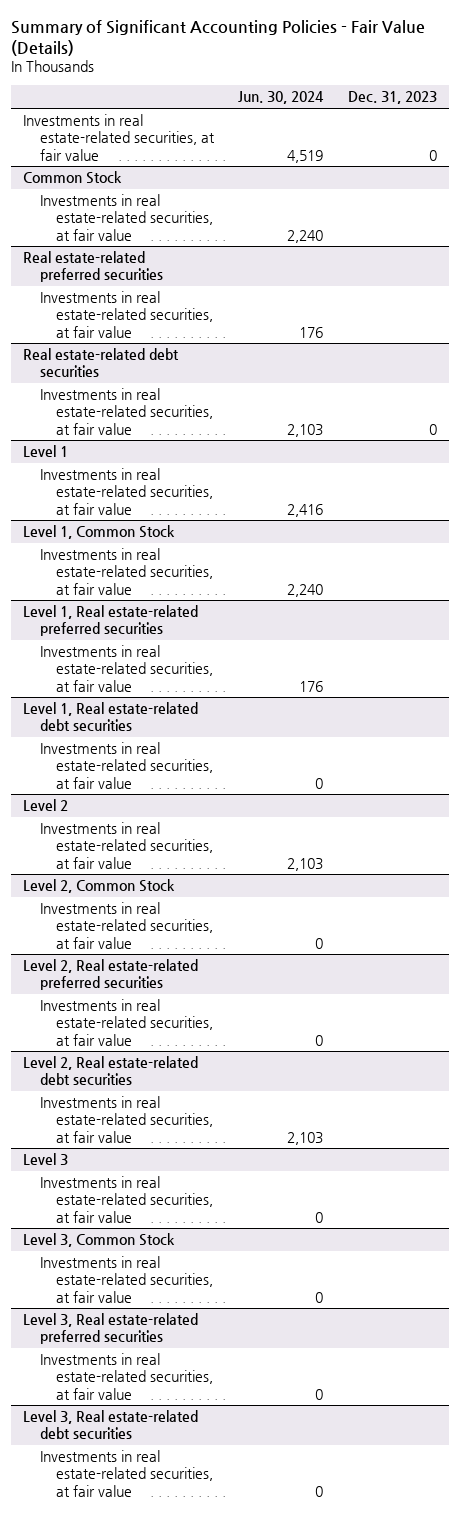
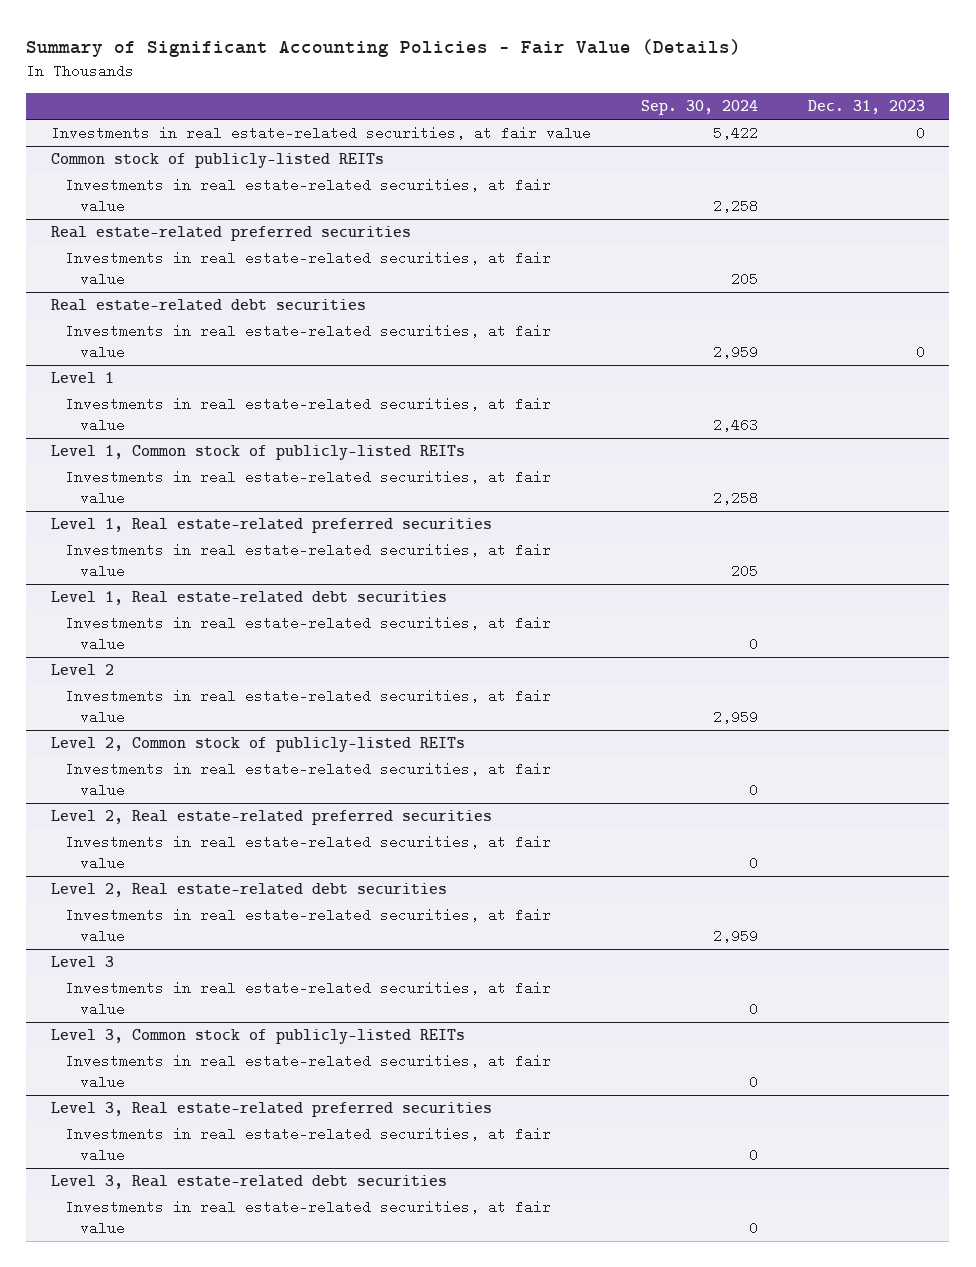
[238,91,325,105] Jun. 30, 2024 -> none
none -> [640,100,758,116] Sep. 30, 2024
[23,171,123,185] Common Stock -> [51,153,385,169] Common stock of publicly-listed REITs
[23,525,176,540] Level 1, Common Stock -> [51,445,466,461] Level 1, Common stock of publicly-listed REITs
[23,879,176,894] Level 2, Common Stock -> [51,737,466,753] Level 2, Common stock of publicly-listed REITs
[23,1233,176,1248] Level 3, Common Stock -> [51,1029,466,1045] Level 3, Common stock of publicly-listed REITs

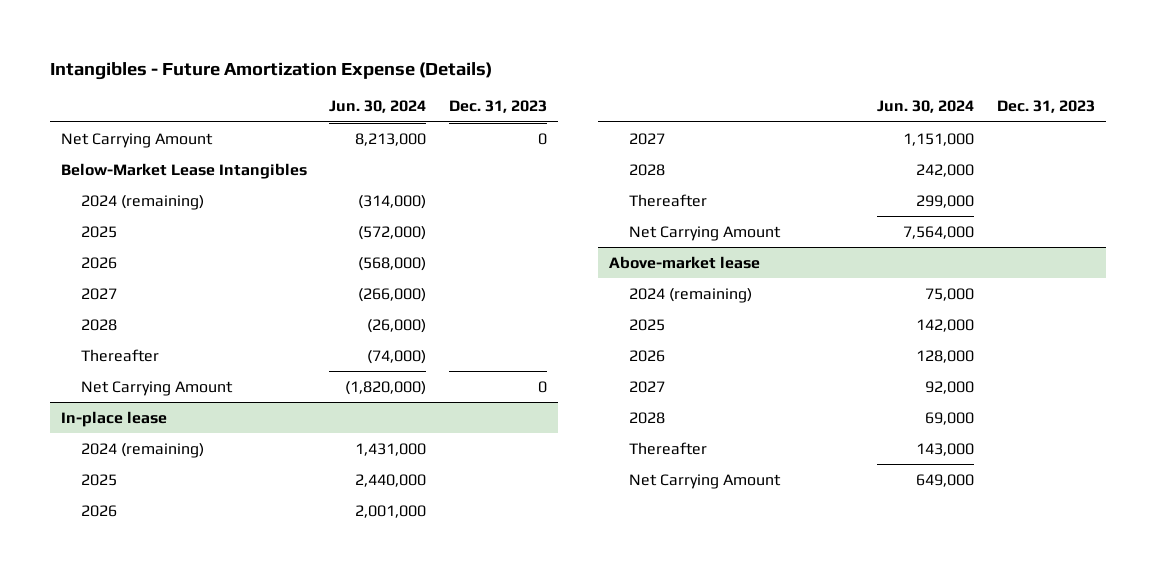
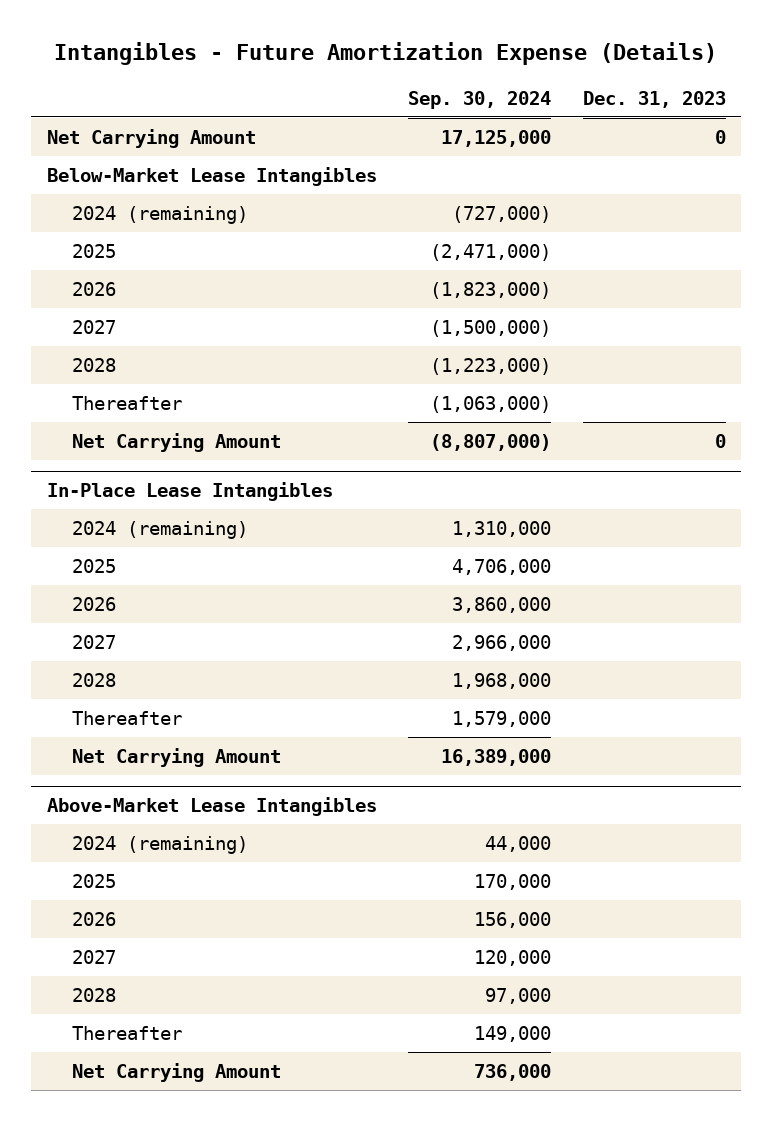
[329,100,427,114] Jun. 30, 2024 -> none
none -> [408,90,552,109] Sep. 30, 2024
[61,410,168,427] In-place lease -> [46,482,333,502] In-Place Lease Intangibles
[608,255,760,269] Above-market lease -> [46,797,377,817] Above-Market Lease Intangibles

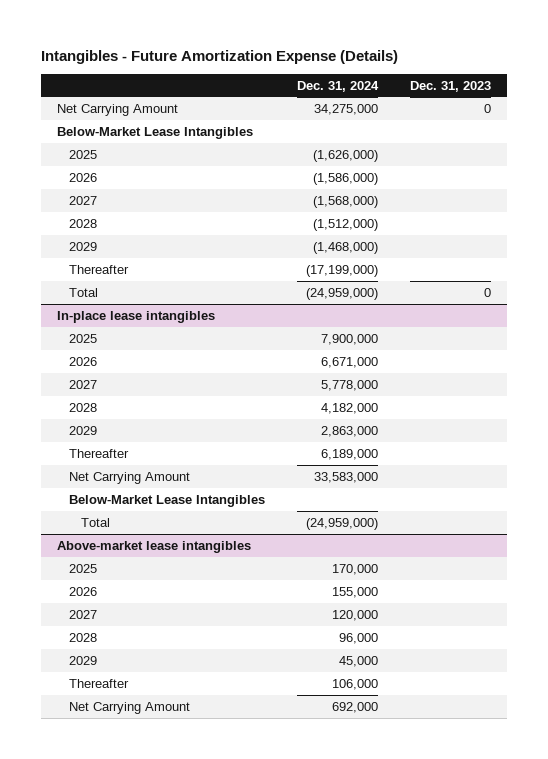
[408,90,552,109] Sep. 30, 2024 -> none
none -> [296,80,379,92] Dec. 31, 2024
[72,205,249,224] 2024 (remaining) -> none
none -> [68,241,97,251] 2029
[72,520,249,539] 2024 (remaining) -> none
[72,432,282,452] Net Carrying Amount -> [68,287,98,297] Total
[46,482,333,502] In-Place Lease Intangibles -> [56,310,215,323] In-place lease intangibles
none -> [68,425,97,435] 2029
[72,835,249,854] 2024 (remaining) -> none
none -> [68,494,265,507] Below-Market Lease Intangibles
none -> [80,517,110,527] Total
[46,797,377,817] Above-Market Lease Intangibles -> [56,540,251,553] Above-market lease intangibles
none -> [68,655,97,665] 2029

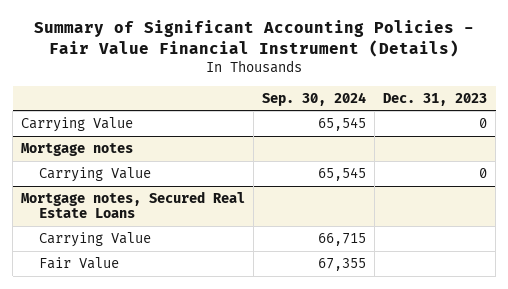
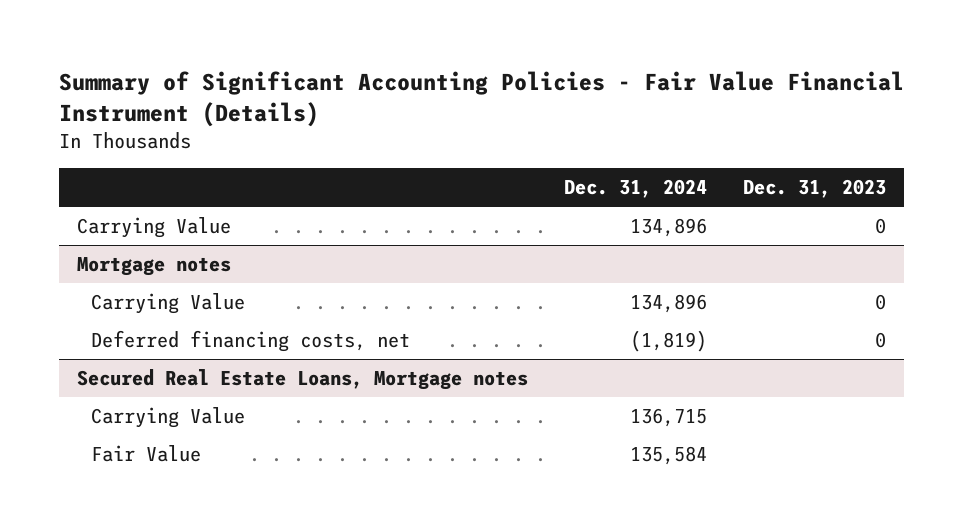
[262,91,367,106] Sep. 30, 2024 -> none
none -> [563,179,707,199] Dec. 31, 2024
none -> [91,330,411,353] Deferred financing costs, net
[21,190,246,219] Mortgage notes, Secured Real Estate Loans -> [76,369,528,391] Secured Real Estate Loans, Mortgage notes

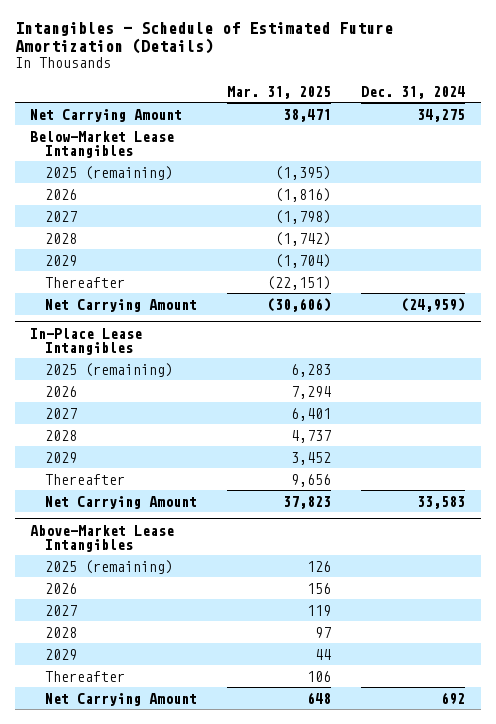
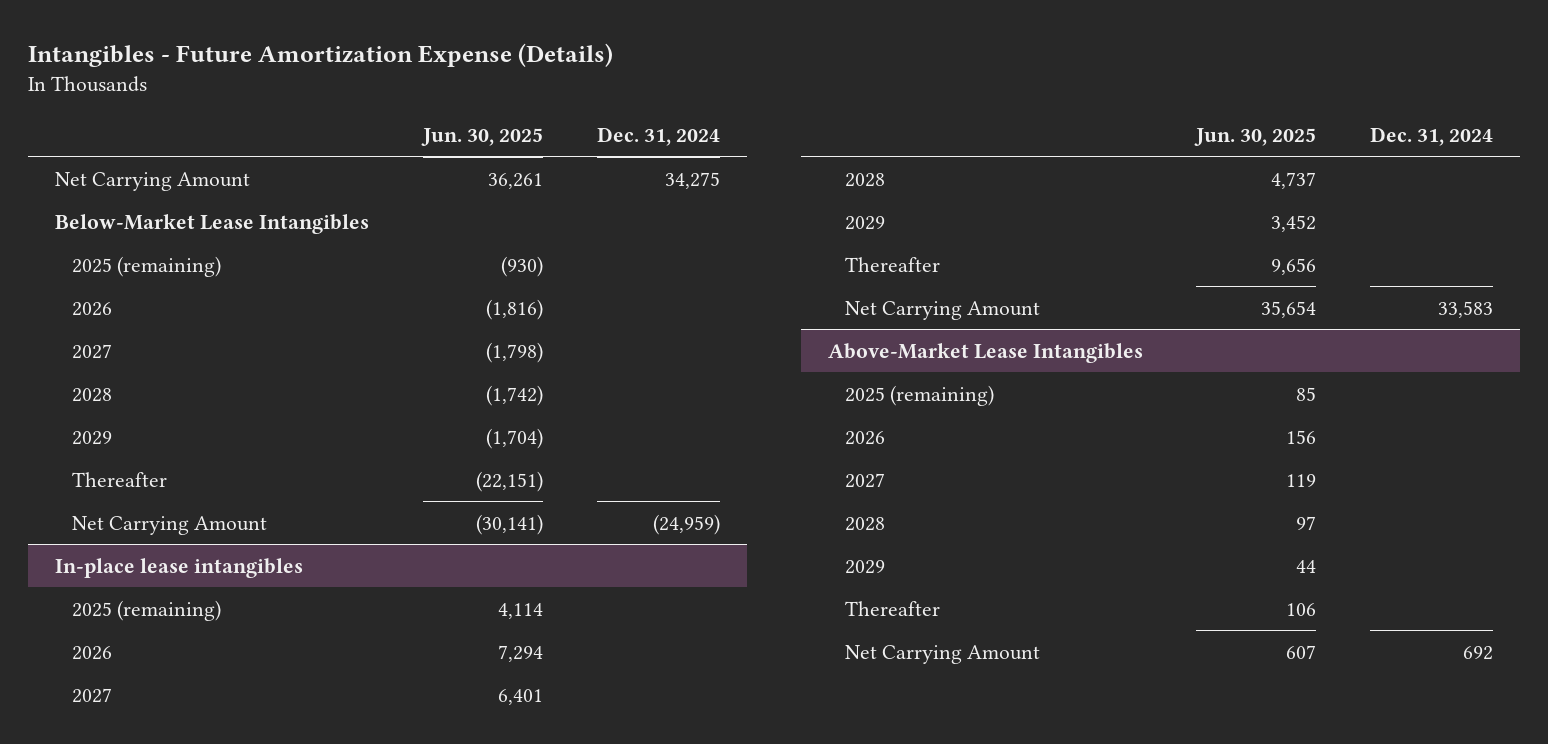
[15,21,394,55] Intangibles - Schedule of Estimated Future Amortization (Details) -> [27,42,613,67] Intangibles - Future Amortization Expense (Details)
[227,85,332,99] Mar. 31, 2025 -> none
none -> [421,127,544,146] Jun. 30, 2025
[30,327,143,355] In-Place Lease Intangibles -> [54,557,303,578] In-place lease intangibles

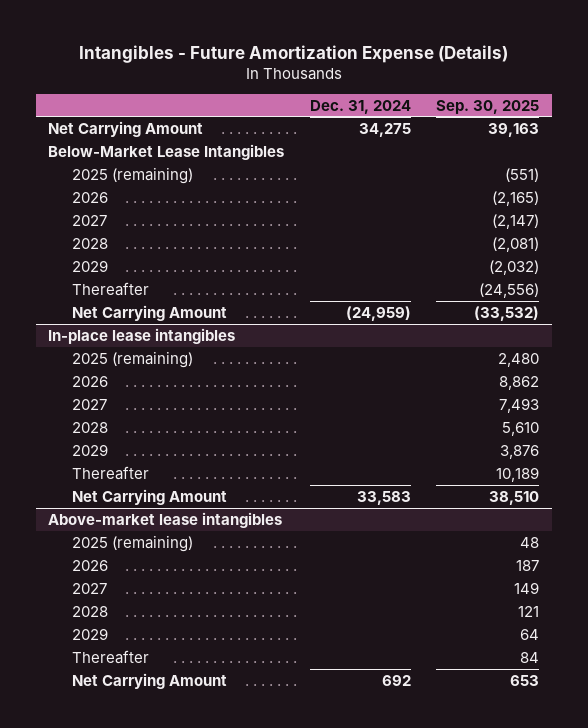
[421,127,544,146] Jun. 30, 2025 -> none
none -> [436,99,540,114] Sep. 30, 2025
[827,342,1143,363] Above-Market Lease Intangibles -> [48,511,283,528] Above-market lease intangibles

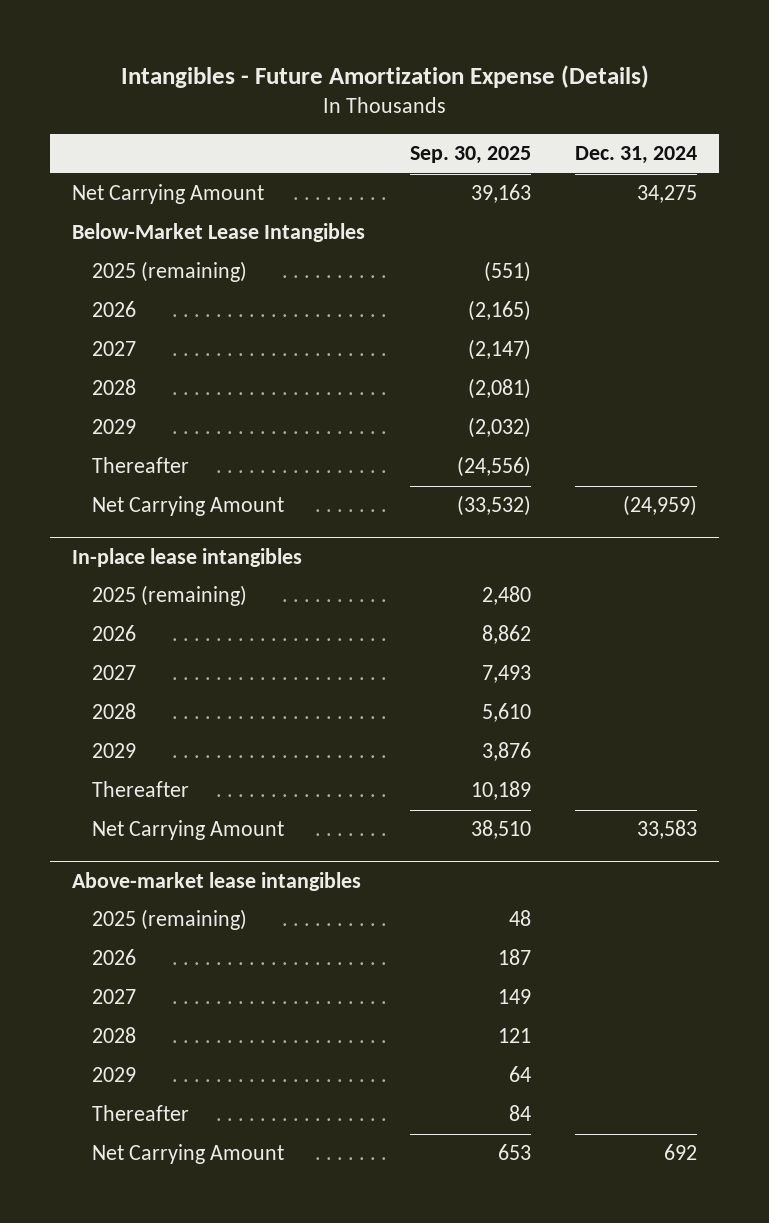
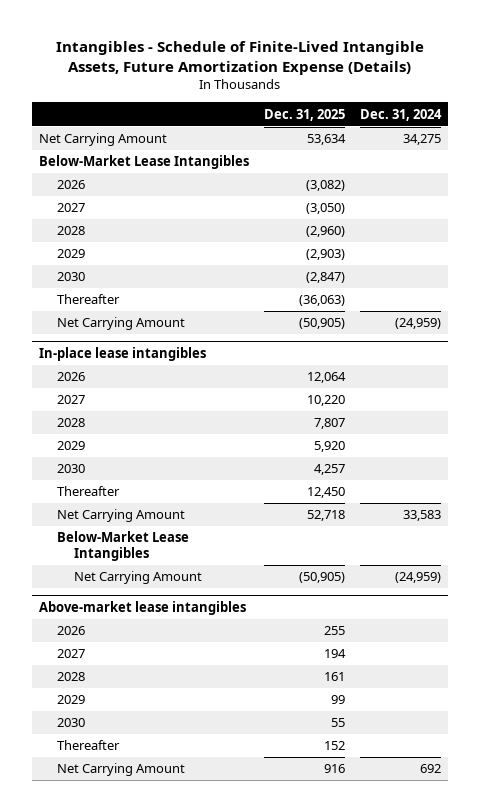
[120,64,649,88] Intangibles - Future Amortization Expense (Details) -> [55,40,424,75] Intangibles - Schedule of Finite-Lived Intangible Assets, Future Amortization Expense (Details)
[409,146,531,165] Sep. 30, 2025 -> none
none -> [263,108,345,121] Dec. 31, 2025
[91,261,247,283] 2025 (remaining) -> none
none -> [56,272,85,282] 2030
[91,585,247,607] 2025 (remaining) -> none
none -> [56,464,85,474] 2030
none -> [56,531,189,561] Below-Market Lease Intangibles
none -> [73,571,202,585] Net Carrying Amount
[91,909,247,931] 2025 (remaining) -> none
none -> [56,718,85,728] 2030

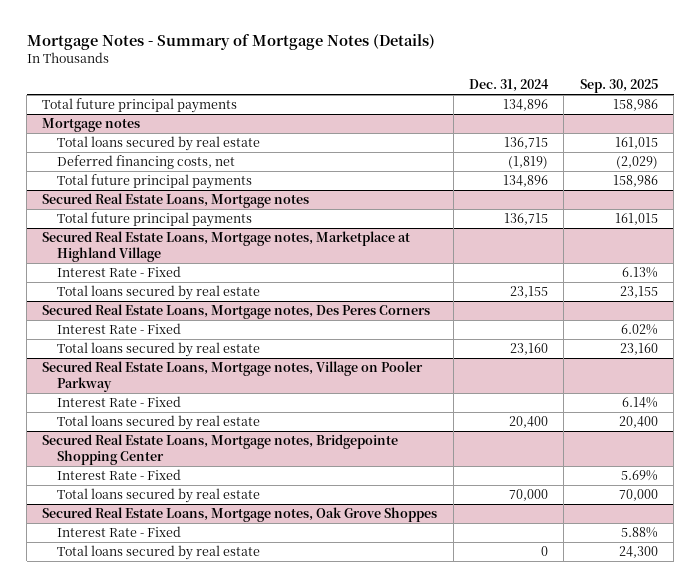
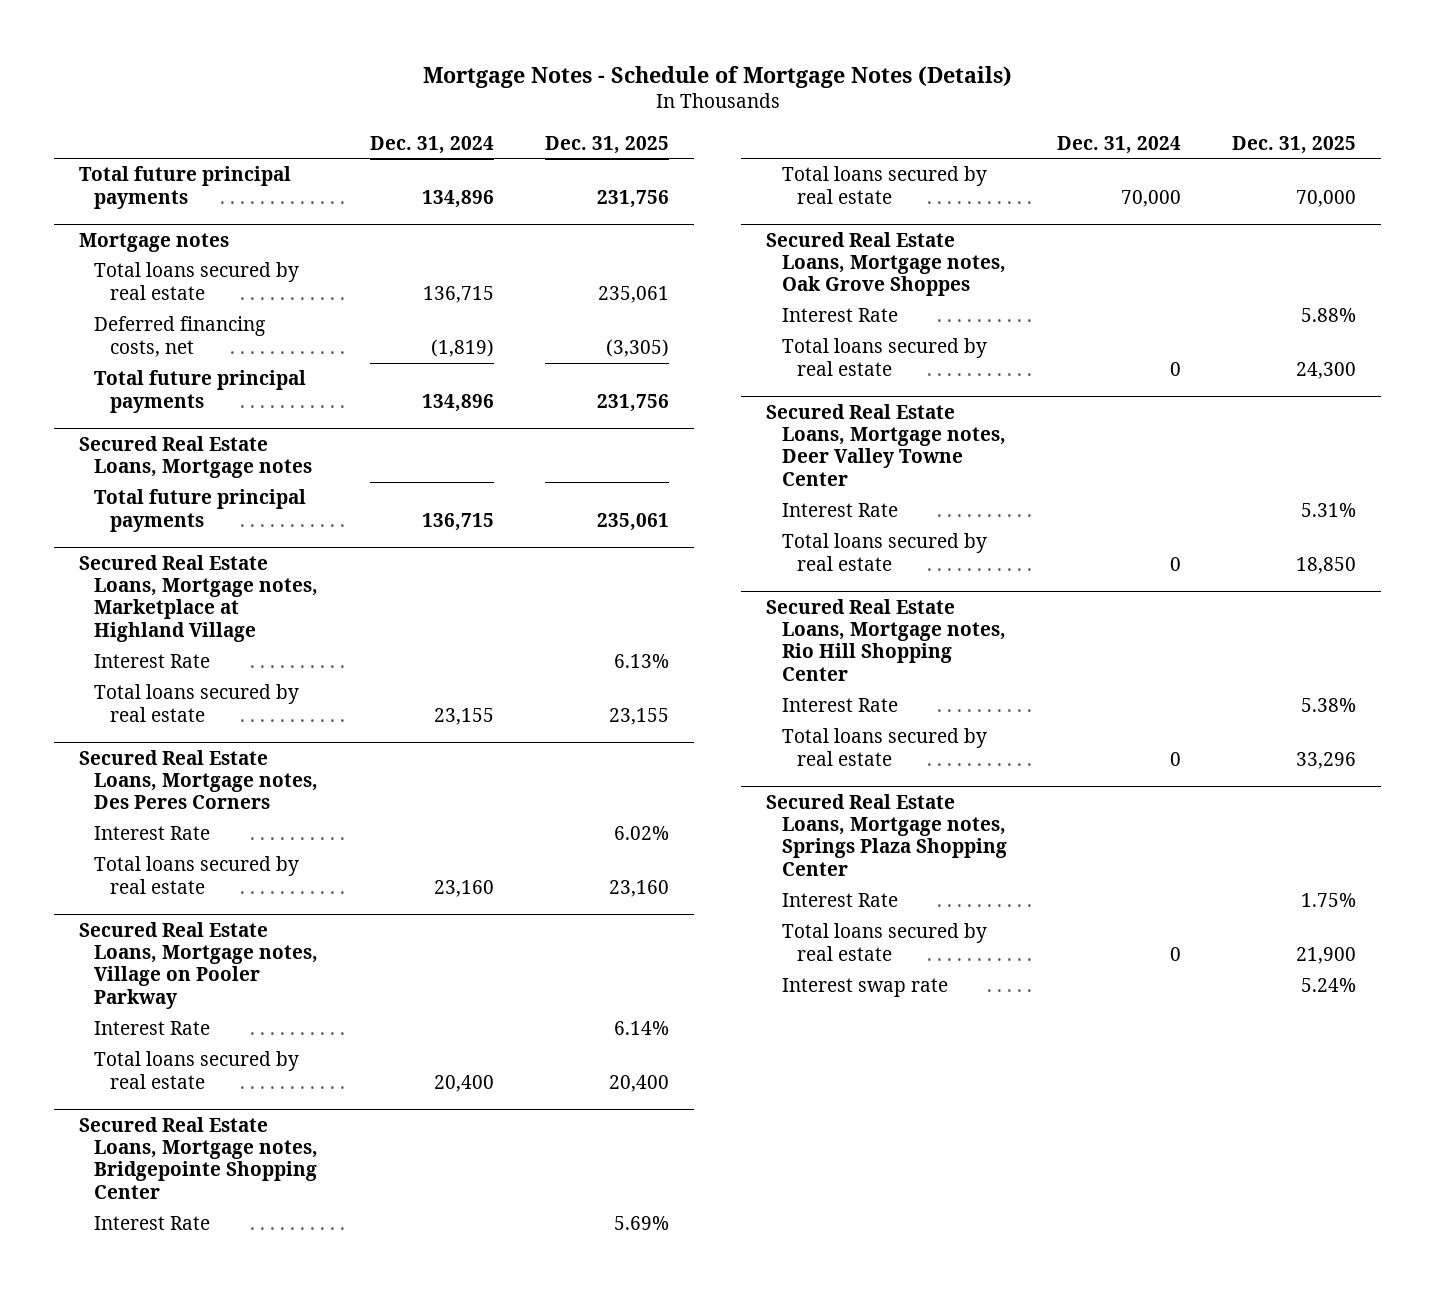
[26,33,435,50] Mortgage Notes - Summary of Mortgage Notes (Details) -> [422,66,1012,89] Mortgage Notes - Schedule of Mortgage Notes (Details)
[579,79,658,94] Sep. 30, 2025 -> none
none -> [544,135,669,154] Dec. 31, 2025
[56,266,181,278] Interest Rate - Fixed -> [94,654,211,669] Interest Rate
[56,323,181,335] Interest Rate - Fixed -> [94,826,211,841] Interest Rate
[56,396,181,408] Interest Rate - Fixed -> [94,1021,211,1036] Interest Rate
[56,469,181,481] Interest Rate - Fixed -> [94,1216,211,1231] Interest Rate
[56,526,181,538] Interest Rate - Fixed -> [781,308,898,323] Interest Rate
none -> [766,403,1006,486] Secured Real Estate Loans, Mortgage notes, Deer Valley Towne Center
none -> [781,503,898,518] Interest Rate
none -> [781,533,987,571] Total loans secured by real estate
none -> [766,598,1006,681] Secured Real Estate Loans, Mortgage notes, Rio Hill Shopping Center
none -> [781,698,898,713] Interest Rate
none -> [781,728,987,766] Total loans secured by real estate
none -> [766,793,1007,876] Secured Real Estate Loans, Mortgage notes, Springs Plaza Shopping Center
none -> [781,893,898,908] Interest Rate
none -> [781,923,987,961] Total loans secured by real estate
none -> [781,978,948,998] Interest swap rate

